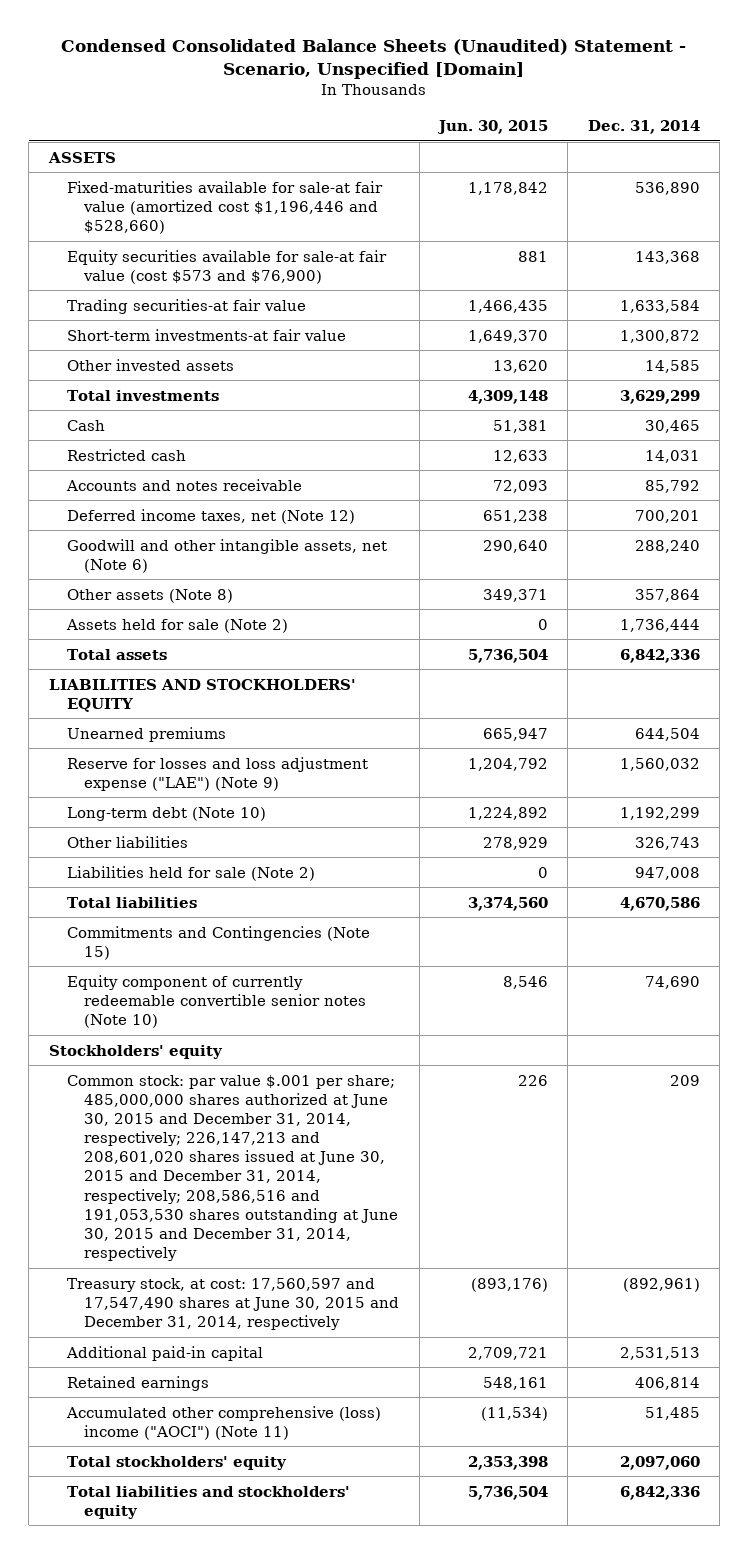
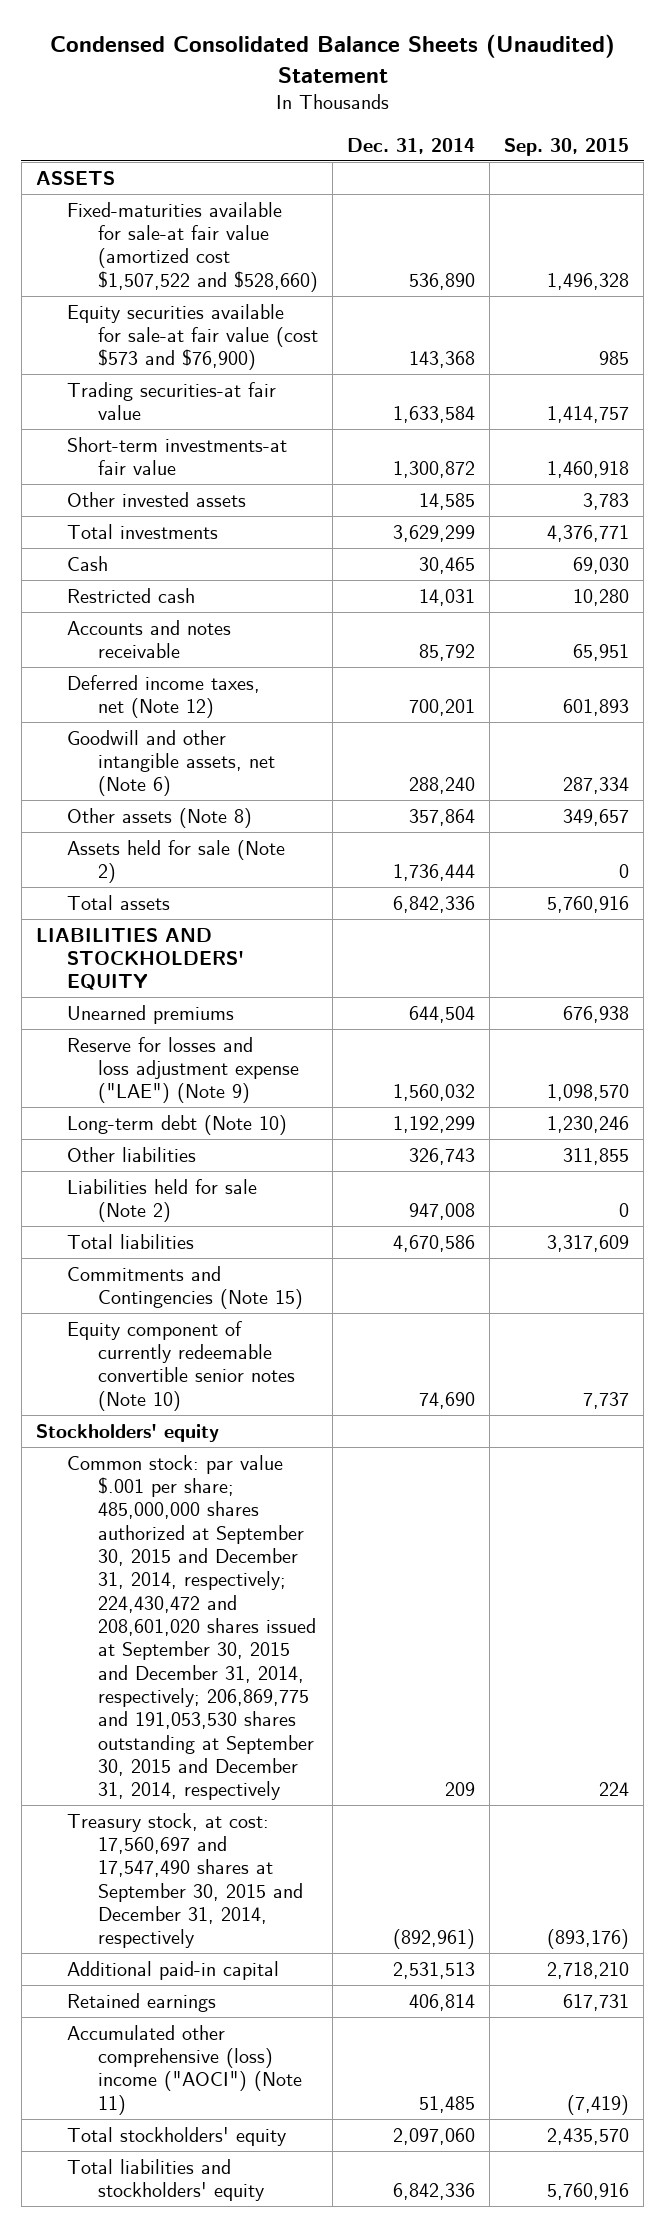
[61,39,687,80] Condensed Consolidated Balance Sheets (Unaudited) Statement - Scenario, Unspecified [Domain] -> [49,34,615,83] Condensed Consolidated Balance Sheets (Unaudited) Statement
[436,119,548,134] Jun. 30, 2015 -> none
none -> [504,137,630,156] Sep. 30, 2015
[66,180,383,234] Fixed-maturities available for sale-at fair value (amortized cost $1,196,446 and $528,660) -> [66,201,318,292] Fixed-maturities available for sale-at fair value (amortized cost $1,507,522 and $528,660)
[66,1074,399,1262] Common stock: par value $.001 per share; 485,000,000 shares authorized at June 30, 2015 and December 31, 2014, respectively; 226,147,213 and 208,601,020 shares issued at June 30, 2015 and December 31, 2014, respectively; 208,586,516 and 191,053,530 shares outstanding at June 30, 2015 and December 31, 2014, respectively -> [66,1454,316,1801] Common stock: par value $.001 per share; 485,000,000 shares authorized at September 30, 2015 and December 31, 2014, respectively; 224,430,472 and 208,601,020 shares issued at September 30, 2015 and December 31, 2014, respectively; 206,869,775 and 191,053,530 shares outstanding at September 30, 2015 and December 31, 2014, respectively
[66,1277,400,1330] Treasury stock, at cost: 17,560,597 and 17,547,490 shares at June 30, 2015 and December 31, 2014, respectively -> [66,1812,303,1949] Treasury stock, at cost: 17,560,697 and 17,547,490 shares at September 30, 2015 and December 31, 2014, respectively

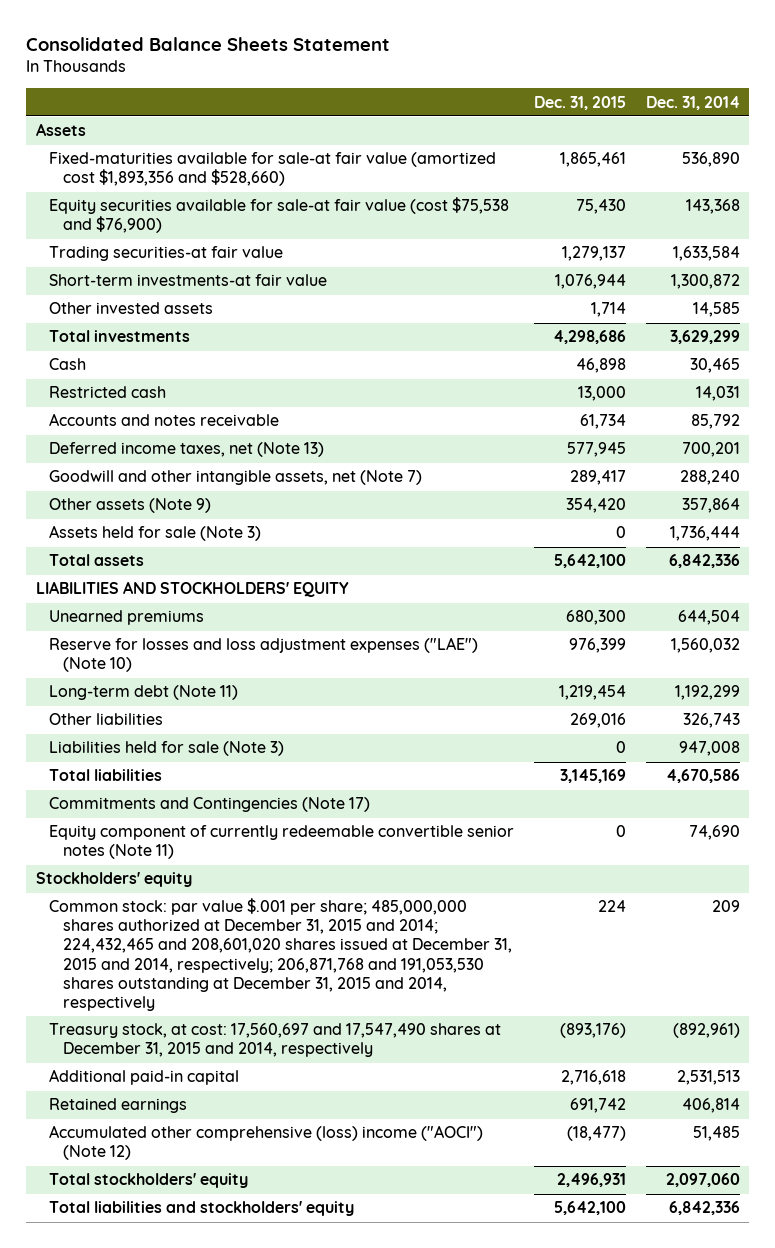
[49,34,615,83] Condensed Consolidated Balance Sheets (Unaudited) Statement -> [25,36,390,51] Consolidated Balance Sheets Statement
[504,137,630,156] Sep. 30, 2015 -> none
none -> [534,95,627,110] Dec. 31, 2015
[36,170,116,185] ASSETS -> [35,123,86,137] Assets
[66,201,318,292] Fixed-maturities available for sale-at fair value (amortized cost $1,507,522 and $528,660) -> [49,152,497,187] Fixed-maturities available for sale-at fair value (amortized cost $1,893,356 and $528,660)
[66,303,318,371] Equity securities available for sale-at fair value (cost $573 and $76,900) -> [49,197,510,234] Equity securities available for sale-at fair value (cost $75,538 and $76,900)
[66,674,260,719] Deferred income taxes, net (Note 12) -> [49,442,325,458] Deferred income taxes, net (Note 13)
[66,729,275,797] Goodwill and other intangible assets, net (Note 6) -> [49,470,423,486] Goodwill and other intangible assets, net (Note 7)
[66,807,252,828] Other assets (Note 8) -> [49,498,212,514] Other assets (Note 9)
[66,839,285,884] Assets held for sale (Note 2) -> [49,525,262,542] Assets held for sale (Note 3)
[66,1036,299,1104] Reserve for losses and loss adjustment expense ("LAE") (Note 9) -> [49,637,479,673] Reserve for losses and loss adjustment expenses ("LAE") (Note 10)
[66,1114,287,1135] Long-term debt (Note 10) -> [49,685,239,701] Long-term debt (Note 11)
[66,1178,257,1223] Liabilities held for sale (Note 2) -> [49,741,285,757] Liabilities held for sale (Note 3)
[66,1265,303,1310] Commitments and Contingencies (Note 15) -> [49,797,371,813] Commitments and Contingencies (Note 17)
[66,1320,295,1411] Equity component of currently redeemable convertible senior notes (Note 10) -> [49,825,515,860] Equity component of currently redeemable convertible senior notes (Note 11)
[66,1454,316,1801] Common stock: par value $.001 per share; 485,000,000 shares authorized at September 30, 2015 and December 31, 2014, respectively; 224,430,472 and 208,601,020 shares issued at September 30, 2015 and December 31, 2014, respectively; 206,869,775 and 191,053,530 shares outstanding at September 30, 2015 and December 31, 2014, respectively -> [49,898,513,1011] Common stock: par value $.001 per share; 485,000,000 shares authorized at December 31, 2015 and 2014; 224,432,465 and 208,601,020 shares issued at December 31, 2015 and 2014, respectively; 206,871,768 and 191,053,530 shares outstanding at December 31, 2015 and 2014, respectively
[66,1812,303,1949] Treasury stock, at cost: 17,560,697 and 17,547,490 shares at September 30, 2015 and December 31, 2014, respectively -> [49,1023,502,1058] Treasury stock, at cost: 17,560,697 and 17,547,490 shares at December 31, 2015 and 2014, respectively
[66,2024,302,2115] Accumulated other comprehensive (loss) income ("AOCI") (Note 11) -> [49,1125,484,1161] Accumulated other comprehensive (loss) income ("AOCI") (Note 12)

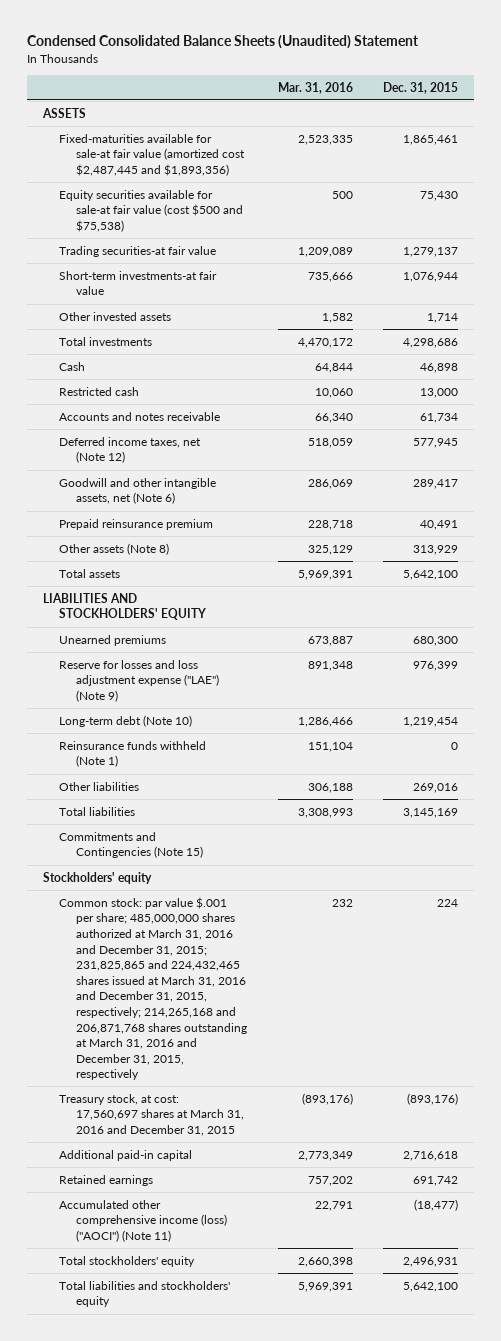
[25,36,390,51] Consolidated Balance Sheets Statement -> [27,35,420,50] Condensed Consolidated Balance Sheets (Unaudited) Statement
[645,95,740,110] Dec. 31, 2014 -> none
none -> [277,81,353,94] Mar. 31, 2016
[35,123,86,137] Assets -> [41,107,86,118] ASSETS
[49,152,497,187] Fixed-maturities available for sale-at fair value (amortized cost $1,893,356 and $528,660) -> [59,133,245,177] Fixed-maturities available for sale-at fair value (amortized cost $2,487,445 and $1,893,356)
[49,197,510,234] Equity securities available for sale-at fair value (cost $75,538 and $76,900) -> [59,189,243,233] Equity securities available for sale-at fair value (cost $500 and $75,538)
[49,525,262,542] Assets held for sale (Note 3) -> none
[49,442,325,458] Deferred income taxes, net (Note 13) -> [59,436,202,464] Deferred income taxes, net (Note 12)
[49,470,423,486] Goodwill and other intangible assets, net (Note 7) -> [59,477,217,505] Goodwill and other intangible assets, net (Note 6)
none -> [59,518,214,530] Prepaid reinsurance premium
[49,498,212,514] Other assets (Note 9) -> [59,542,170,555] Other assets (Note 8)
[566,498,627,514] 354,420 -> [413,544,459,555] 313,929
[49,637,479,673] Reserve for losses and loss adjustment expenses ("LAE") (Note 10) -> [59,659,219,703] Reserve for losses and loss adjustment expense ("LAE") (Note 9)
[49,685,239,701] Long-term debt (Note 11) -> [59,714,193,727] Long-term debt (Note 10)
none -> [59,740,207,768] Reinsurance funds withheld (Note 1)
[49,741,285,757] Liabilities held for sale (Note 3) -> none
[49,825,515,860] Equity component of currently redeemable convertible senior notes (Note 11) -> none
[49,797,371,813] Commitments and Contingencies (Note 17) -> [59,831,203,859] Commitments and Contingencies (Note 15)
[49,898,513,1011] Common stock: par value $.001 per share; 485,000,000 shares authorized at December 31, 2015 and 2014; 224,432,465 and 208,601,020 shares issued at December 31, 2015 and 2014, respectively; 206,871,768 and 191,053,530 shares outstanding at December 31, 2015 and 2014, respectively -> [59,896,247,1081] Common stock: par value $.001 per share; 485,000,000 shares authorized at March 31, 2016 and December 31, 2015; 231,825,865 and 224,432,465 shares issued at March 31, 2016 and December 31, 2015, respectively; 214,265,168 and 206,871,768 shares outstanding at March 31, 2016 and December 31, 2015, respectively
[49,1023,502,1058] Treasury stock, at cost: 17,560,697 and 17,547,490 shares at December 31, 2015 and 2014, respectively -> [59,1093,244,1137] Treasury stock, at cost: 17,560,697 shares at March 31, 2016 and December 31, 2015
[49,1125,484,1161] Accumulated other comprehensive (loss) income ("AOCI") (Note 12) -> [59,1199,227,1243] Accumulated other comprehensive income (loss) ("AOCI") (Note 11)

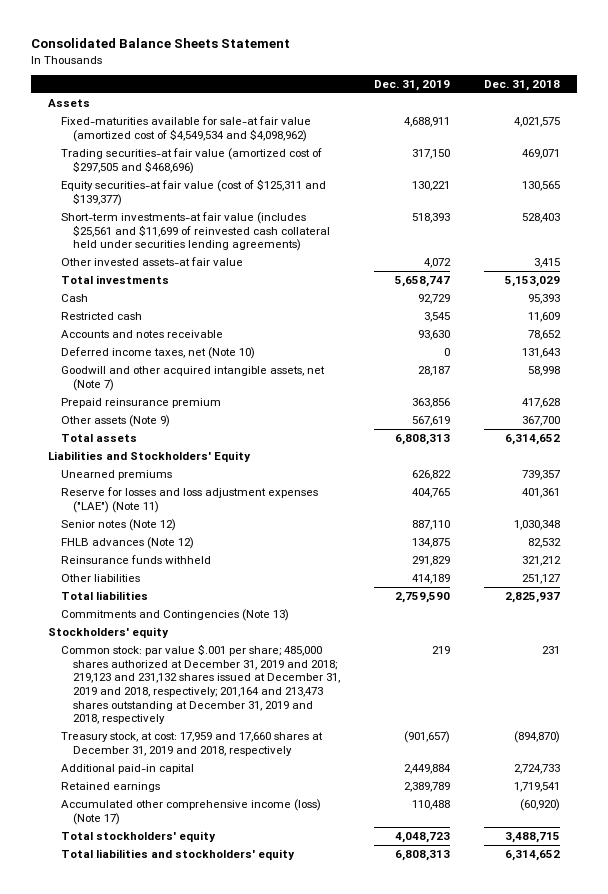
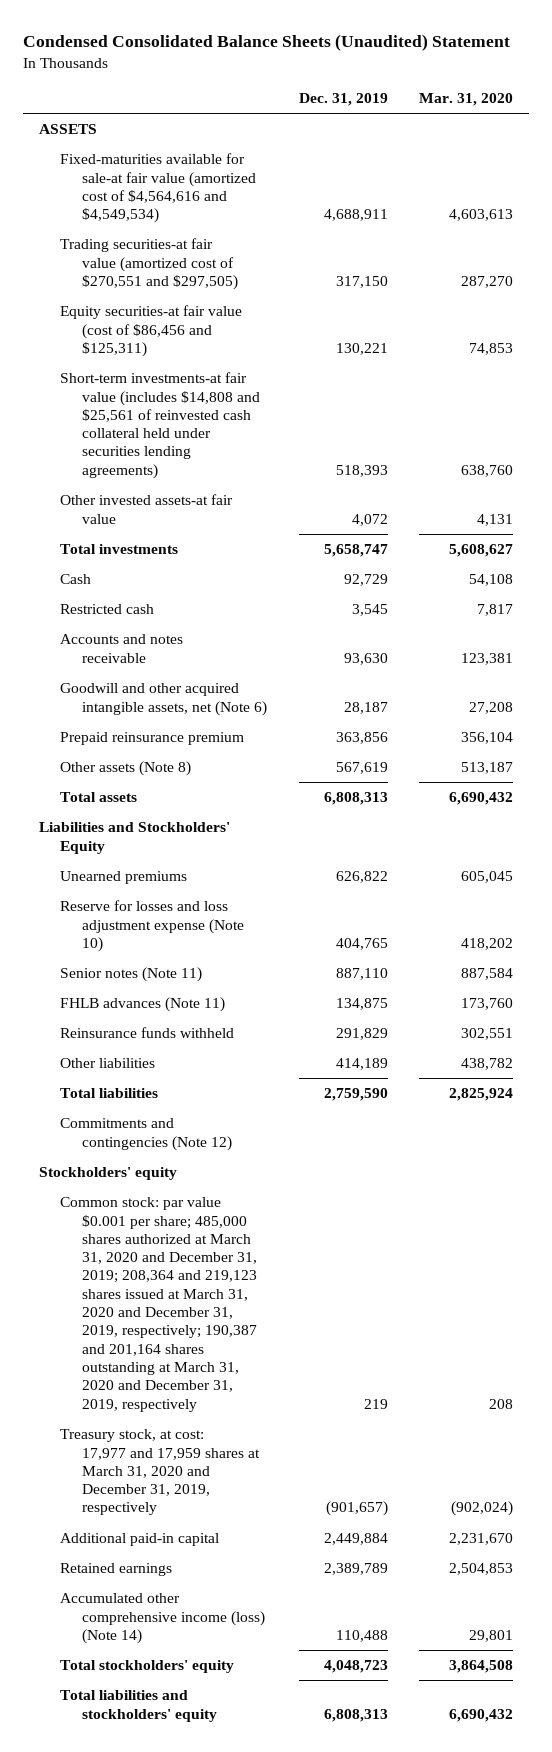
[30,38,290,49] Consolidated Balance Sheets Statement -> [22,33,510,51] Condensed Consolidated Balance Sheets (Unaudited) Statement
[483,79,560,91] Dec. 31, 2018 -> none
none -> [419,93,514,107] Mar. 31, 2020
[47,98,90,107] Assets -> [38,124,97,135] ASSETS
[60,115,311,142] Fixed-maturities available for sale-at fair value (amortized cost of $4,549,534 and $4,098,962) -> [60,153,257,224] Fixed-maturities available for sale-at fair value (amortized cost of $4,564,616 and $4,549,534)
[60,147,322,174] Trading securities-at fair value (amortized cost of $297,505 and $468,696) -> [60,238,239,290] Trading securities-at fair value (amortized cost of $270,551 and $297,505)
[60,178,326,206] Equity securities-at fair value (cost of $125,311 and $139,377) -> [60,305,243,357] Equity securities-at fair value (cost of $86,456 and $125,311)
[60,211,331,252] Short-term investments-at fair value (includes $25,561 and $11,699 of reinvested cash collateral held under securities lending agreements) -> [60,372,261,479] Short-term investments-at fair value (includes $14,808 and $25,561 of reinvested cash collateral held under securities lending agreements)
[60,346,255,359] Deferred income taxes, net (Note 10) -> none
[60,365,325,391] Goodwill and other acquired intangible assets, net (Note 7) -> [60,683,268,716] Goodwill and other acquired intangible assets, net (Note 6)
[60,414,170,427] Other assets (Note 9) -> [60,761,192,777] Other assets (Note 8)
[60,486,318,513] Reserve for losses and loss adjustment expenses ("LAE") (Note 11) -> [60,900,245,952] Reserve for losses and loss adjustment expense (Note 10)
[60,518,176,531] Senior notes (Note 12) -> [60,967,203,983] Senior notes (Note 11)
[60,536,194,549] FHLB advances (Note 12) -> [60,997,226,1013] FHLB advances (Note 11)
[60,608,289,621] Commitments and Contingencies (Note 13) -> [60,1118,233,1151] Commitments and contingencies (Note 12)
[60,643,341,725] Common stock: par value $.001 per share; 485,000 shares authorized at December 31, 2019 and 2018; 219,123 and 231,132 shares issued at December 31, 2019 and 2018, respectively; 201,164 and 213,473 shares outstanding at December 31, 2019 and 2018, respectively -> [60,1197,258,1412] Common stock: par value $0.001 per share; 485,000 shares authorized at March 31, 2020 and December 31, 2019; 208,364 and 219,123 shares issued at March 31, 2020 and December 31, 2019, respectively; 190,387 and 201,164 shares outstanding at March 31, 2020 and December 31, 2019, respectively
[60,731,323,756] Treasury stock, at cost: 17,959 and 17,660 shares at December 31, 2019 and 2018, respectively -> [60,1429,261,1516] Treasury stock, at cost: 17,977 and 17,959 shares at March 31, 2020 and December 31, 2019, respectively
[60,798,321,825] Accumulated other comprehensive income (loss) (Note 17) -> [60,1593,266,1644] Accumulated other comprehensive income (loss) (Note 14)

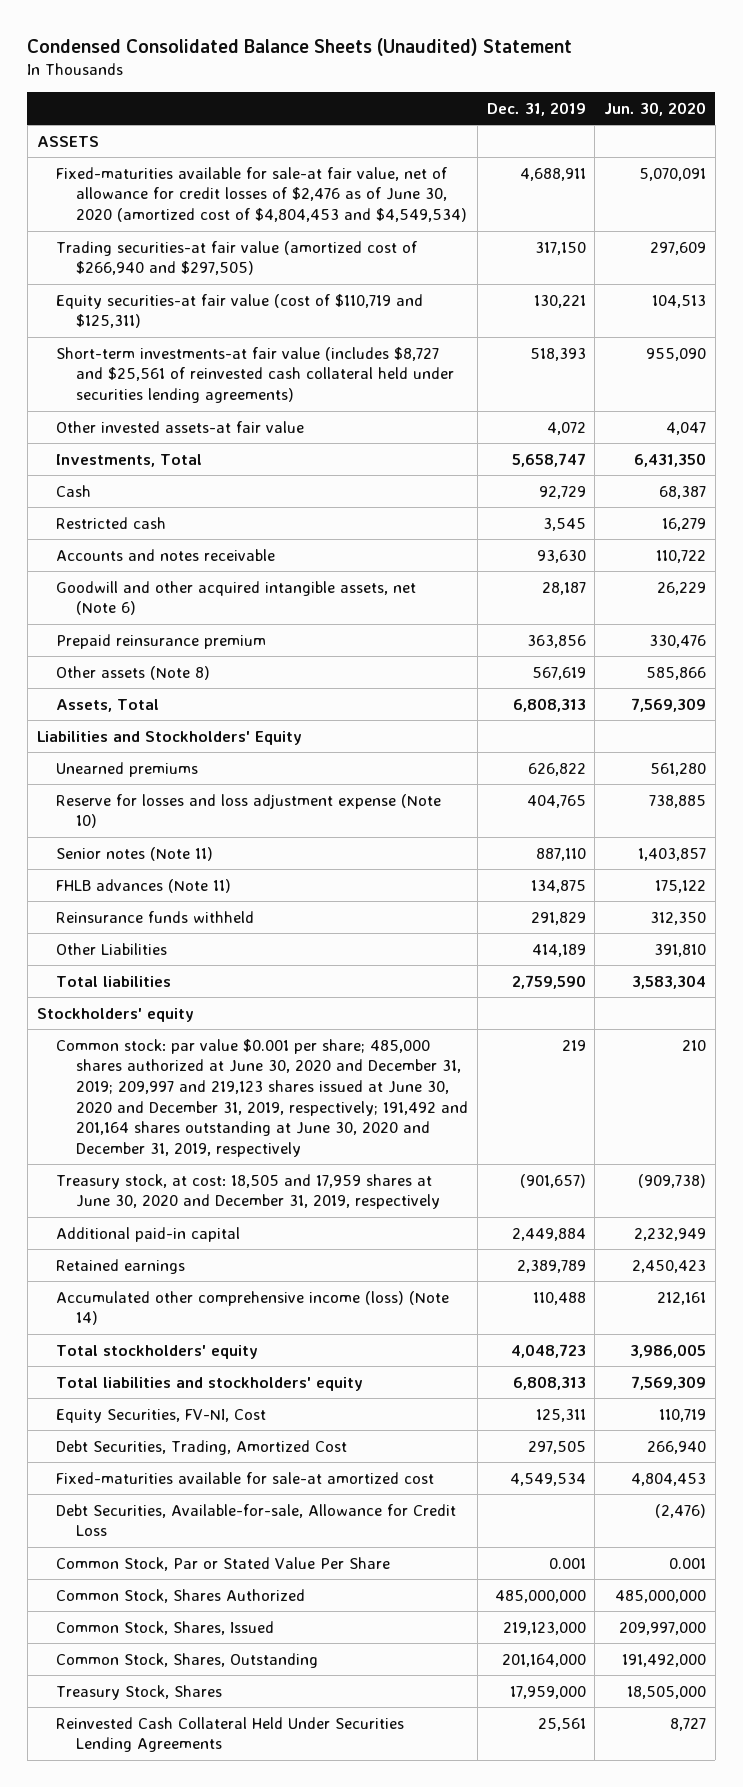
[419,93,514,107] Mar. 31, 2020 -> none
none -> [604,101,707,116] Jun. 30, 2020
[60,153,257,224] Fixed-maturities available for sale-at fair value (amortized cost of $4,564,616 and $4,549,534) -> [56,166,468,222] Fixed-maturities available for sale-at fair value, net of allowance for credit losses of $2,476 as of June 30, 2020 (amortized cost of $4,804,453 and $4,549,534)
[60,238,239,290] Trading securities-at fair value (amortized cost of $270,551 and $297,505) -> [56,240,418,276] Trading securities-at fair value (amortized cost of $266,940 and $297,505)
[60,305,243,357] Equity securities-at fair value (cost of $86,456 and $125,311) -> [56,293,424,329] Equity securities-at fair value (cost of $110,719 and $125,311)
[60,372,261,479] Short-term investments-at fair value (includes $14,808 and $25,561 of reinvested cash collateral held under securities lending agreements) -> [56,346,455,403] Short-term investments-at fair value (includes $8,727 and $25,561 of reinvested cash collateral held under securities lending agreements)
[60,544,179,555] Total investments -> [56,453,203,467] Investments, Total
[60,792,138,803] Total assets -> [56,698,160,712] Assets, Total
[60,1058,156,1069] Other liabilities -> [56,942,168,955] Other Liabilities
[60,1118,233,1151] Commitments and contingencies (Note 12) -> none
[60,1197,258,1412] Common stock: par value $0.001 per share; 485,000 shares authorized at March 31, 2020 and December 31, 2019; 208,364 and 219,123 shares issued at March 31, 2020 and December 31, 2019, respectively; 190,387 and 201,164 shares outstanding at March 31, 2020 and December 31, 2019, respectively -> [56,1038,469,1157] Common stock: par value $0.001 per share; 485,000 shares authorized at June 30, 2020 and December 31, 2019; 209,997 and 219,123 shares issued at June 30, 2020 and December 31, 2019, respectively; 191,492 and 201,164 shares outstanding at June 30, 2020 and December 31, 2019, respectively
[60,1429,261,1516] Treasury stock, at cost: 17,977 and 17,959 shares at March 31, 2020 and December 31, 2019, respectively -> [56,1173,441,1210] Treasury stock, at cost: 18,505 and 17,959 shares at June 30, 2020 and December 31, 2019, respectively
none -> [56,1408,267,1423] Equity Securities, FV-NI, Cost
none -> [56,1439,348,1455] Debt Securities, Trading, Amortized Cost
none -> [56,1471,435,1484] Fixed-maturities available for sale-at amortized cost
none -> [56,1503,457,1537] Debt Securities, Available-for-sale, Allowance for Credit Loss
none -> [56,1556,391,1571] Common Stock, Par or Stated Value Per Share
none -> [56,1588,306,1603] Common Stock, Shares Authorized
none -> [56,1620,275,1635] Common Stock, Shares, Issued
none -> [56,1652,319,1668] Common Stock, Shares, Outstanding
none -> [56,1684,223,1700] Treasury Stock, Shares
none -> [56,1716,405,1753] Reinvested Cash Collateral Held Under Securities Lending Agreements

